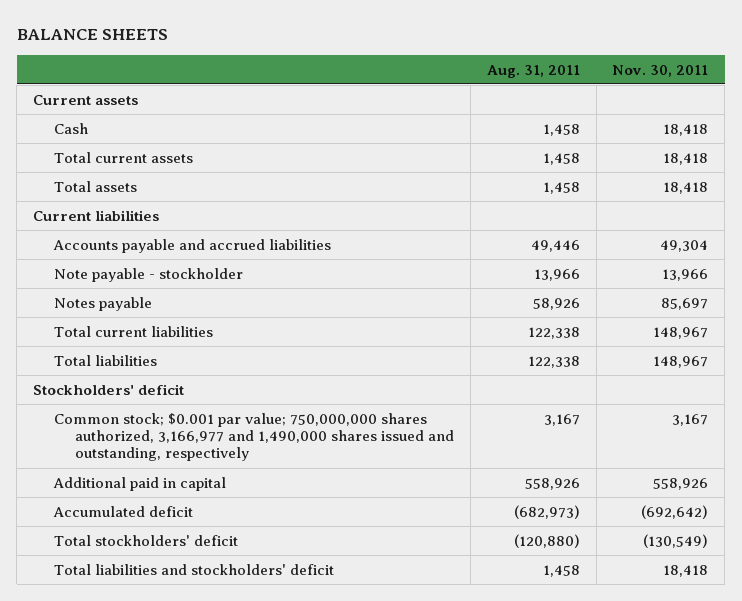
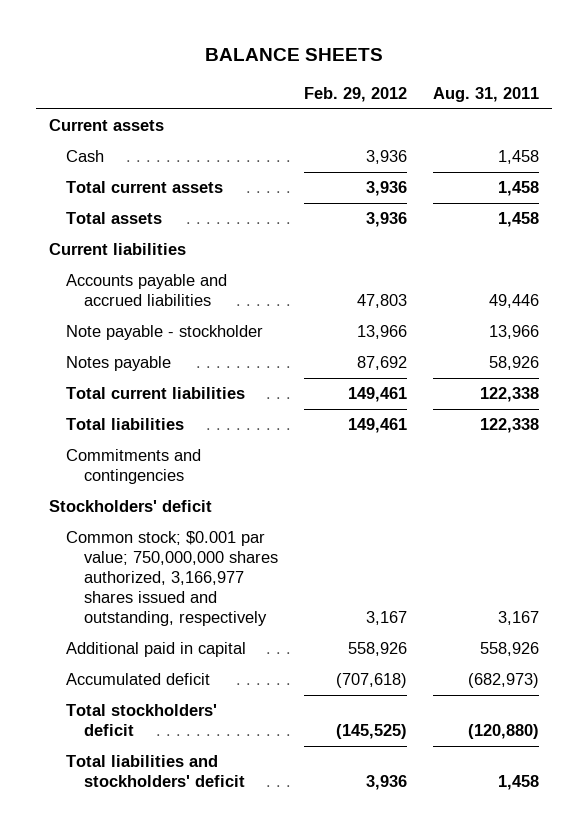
[612,64,709,77] Nov. 30, 2011 -> none
none -> [303,86,407,102] Feb. 29, 2012
none -> [66,449,202,485] Commitments and contingencies
[54,412,455,462] Common stock; $0.001 par value; 750,000,000 shares authorized, 3,166,977 and 1,490,000 shares issued and outstanding, respectively -> [66,531,278,627] Common stock; $0.001 par value; 750,000,000 shares authorized, 3,166,977 shares issued and outstanding, respectively

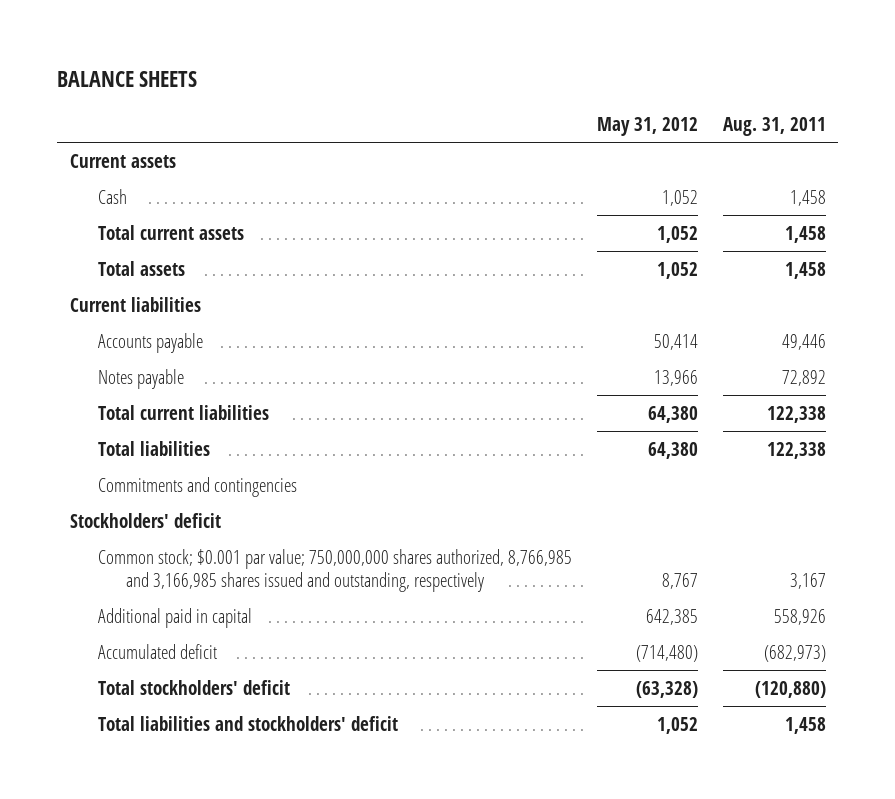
[303,86,407,102] Feb. 29, 2012 -> none
none -> [596,117,698,137] May 31, 2012
[66,325,264,341] Note payable - stockholder -> none
[66,274,228,307] Accounts payable and accrued liabilities -> [97,332,203,353] Accounts payable
[488,356,539,371] 58,926 -> [781,369,826,386] 72,892
[66,531,278,627] Common stock; $0.001 par value; 750,000,000 shares authorized, 3,166,977 shares issued and outstanding, respectively -> [97,548,572,593] Common stock; $0.001 par value; 750,000,000 shares authorized, 8,766,985 and 3,166,985 shares issued and outstanding, respectively

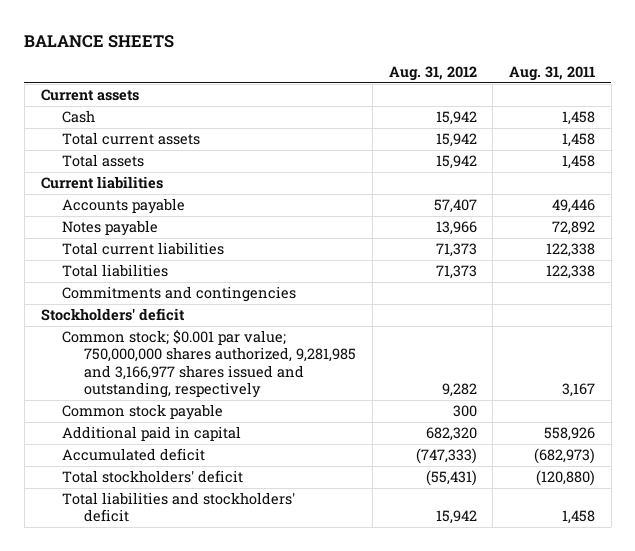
[596,117,698,137] May 31, 2012 -> none
none -> [388,66,477,82] Aug. 31, 2012
[97,548,572,593] Common stock; $0.001 par value; 750,000,000 shares authorized, 8,766,985 and 3,166,985 shares issued and outstanding, respectively -> [62,329,357,399] Common stock; $0.001 par value; 750,000,000 shares authorized, 9,281,985 and 3,166,977 shares issued and outstanding, respectively
none -> [62,403,224,420] Common stock payable

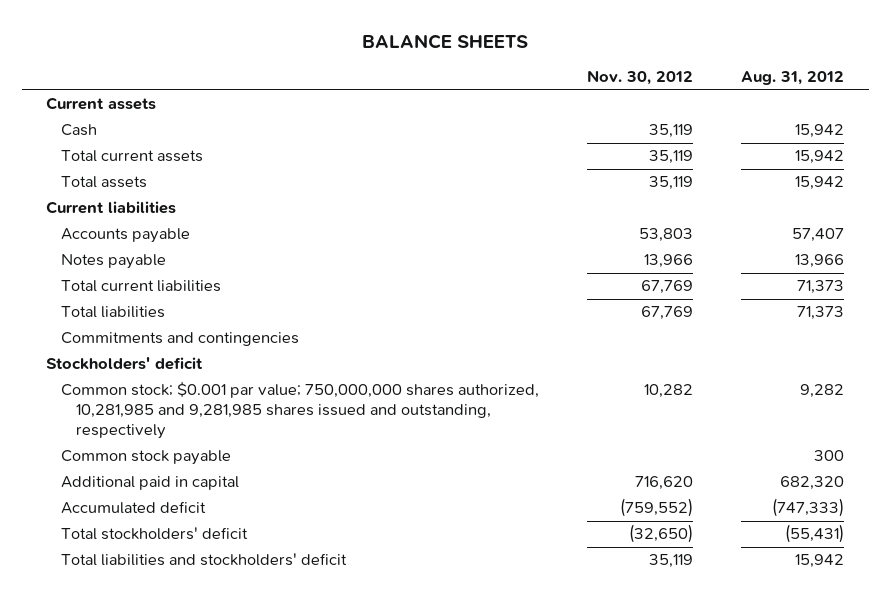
[508,66,595,82] Aug. 31, 2011 -> none
none -> [587,70,694,86] Nov. 30, 2012
[62,329,357,399] Common stock; $0.001 par value; 750,000,000 shares authorized, 9,281,985 and 3,166,977 shares issued and outstanding, respectively -> [60,382,539,440] Common stock; $0.001 par value; 750,000,000 shares authorized, 10,281,985 and 9,281,985 shares issued and outstanding, respectively

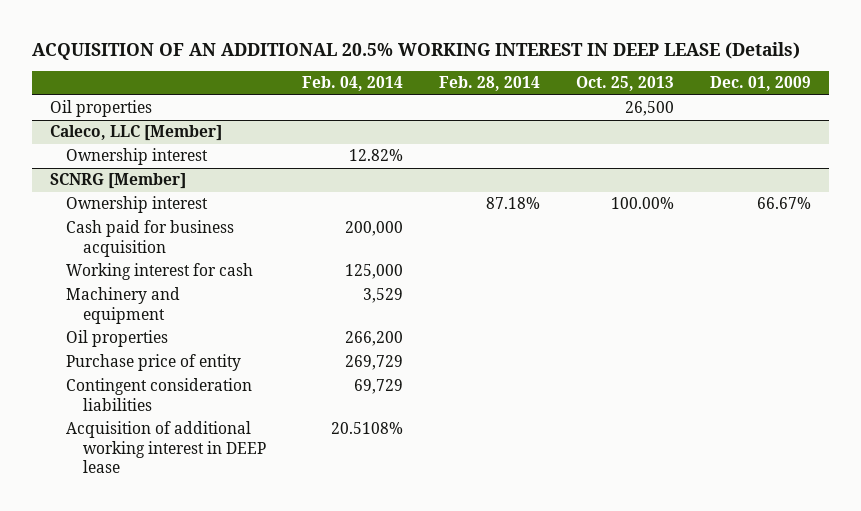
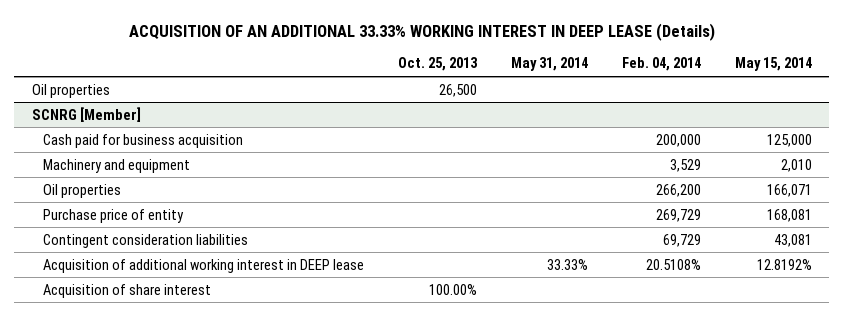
[31,41,800,60] ACQUISITION OF AN ADDITIONAL 20.5% WORKING INTEREST IN DEEP LEASE (Details) -> [128,22,715,41] ACQUISITION OF AN ADDITIONAL 33.33% WORKING INTEREST IN DEEP LEASE (Details)
[439,76,541,92] Feb. 28, 2014 -> none
[710,76,812,92] Dec. 01, 2009 -> none
none -> [511,57,589,72] May 31, 2014
none -> [735,57,813,72] May 15, 2014
[49,125,222,142] Caleco, LLC [Member] -> none
[66,148,209,166] Ownership interest -> none
[66,196,209,214] Ownership interest -> none
[66,263,254,281] Working interest for cash -> none
none -> [42,283,211,298] Acquisition of share interest

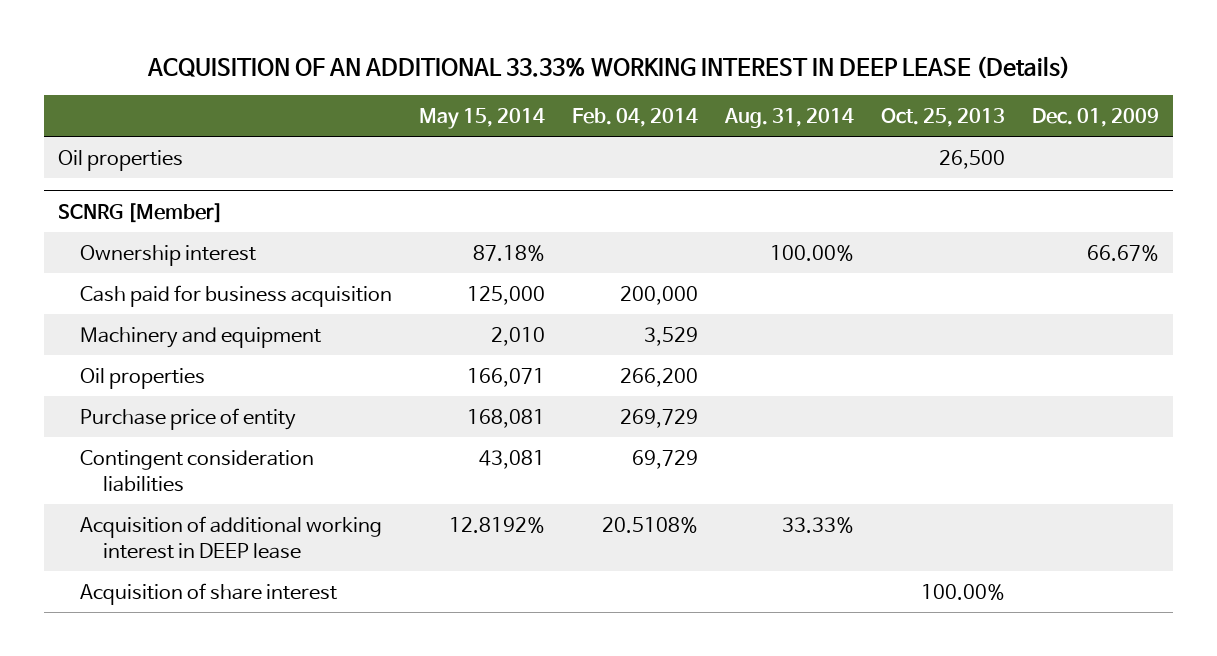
[511,57,589,72] May 31, 2014 -> none
none -> [724,107,855,128] Aug. 31, 2014
none -> [1032,107,1160,127] Dec. 01, 2009
none -> [80,244,257,266] Ownership interest

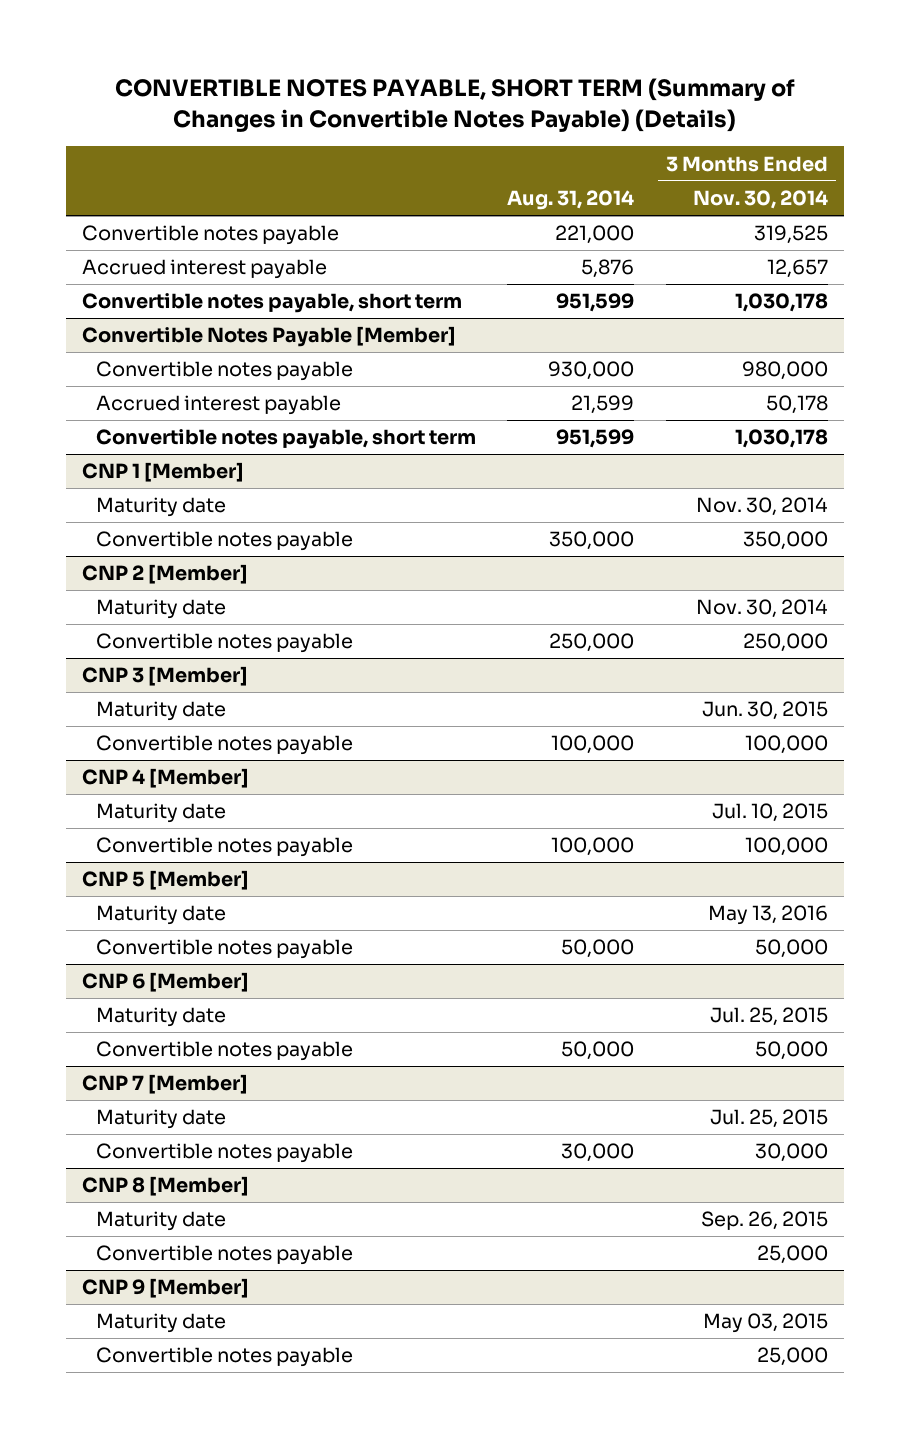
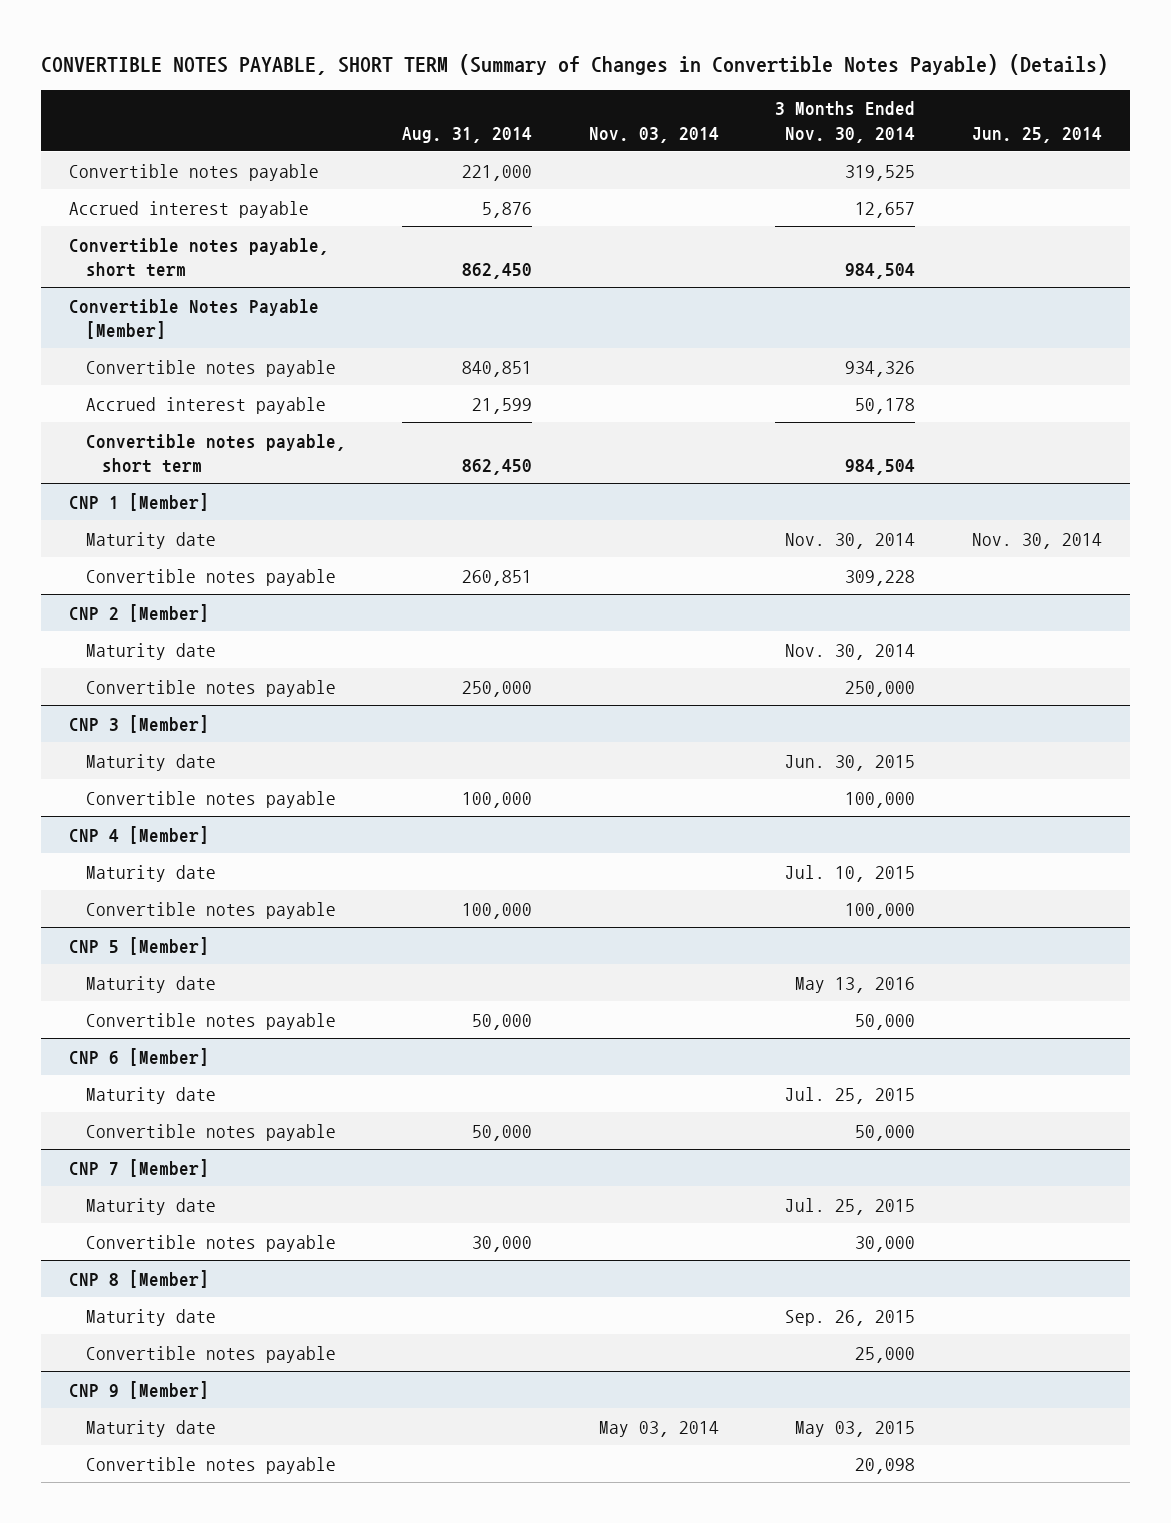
none -> [588,126,719,143] Nov. 03, 2014
none -> [971,126,1102,143] Jun. 25, 2014
[556,293,635,313] 951,599 -> [462,262,533,279] 862,450
[735,293,829,313] 1,030,178 -> [845,262,916,279] 984,504
[548,361,635,381] 930,000 -> [462,360,533,377] 840,851
[742,361,829,381] 980,000 -> [845,360,916,377] 934,326
[556,429,635,449] 951,599 -> [462,458,533,475] 862,450
[735,429,829,449] 1,030,178 -> [845,458,916,475] 984,504
[549,531,635,551] 350,000 -> [462,569,533,586] 260,851
[743,531,829,551] 350,000 -> [845,569,916,586] 309,228
[757,1347,829,1367] 25,000 -> [855,1457,916,1474] 20,098

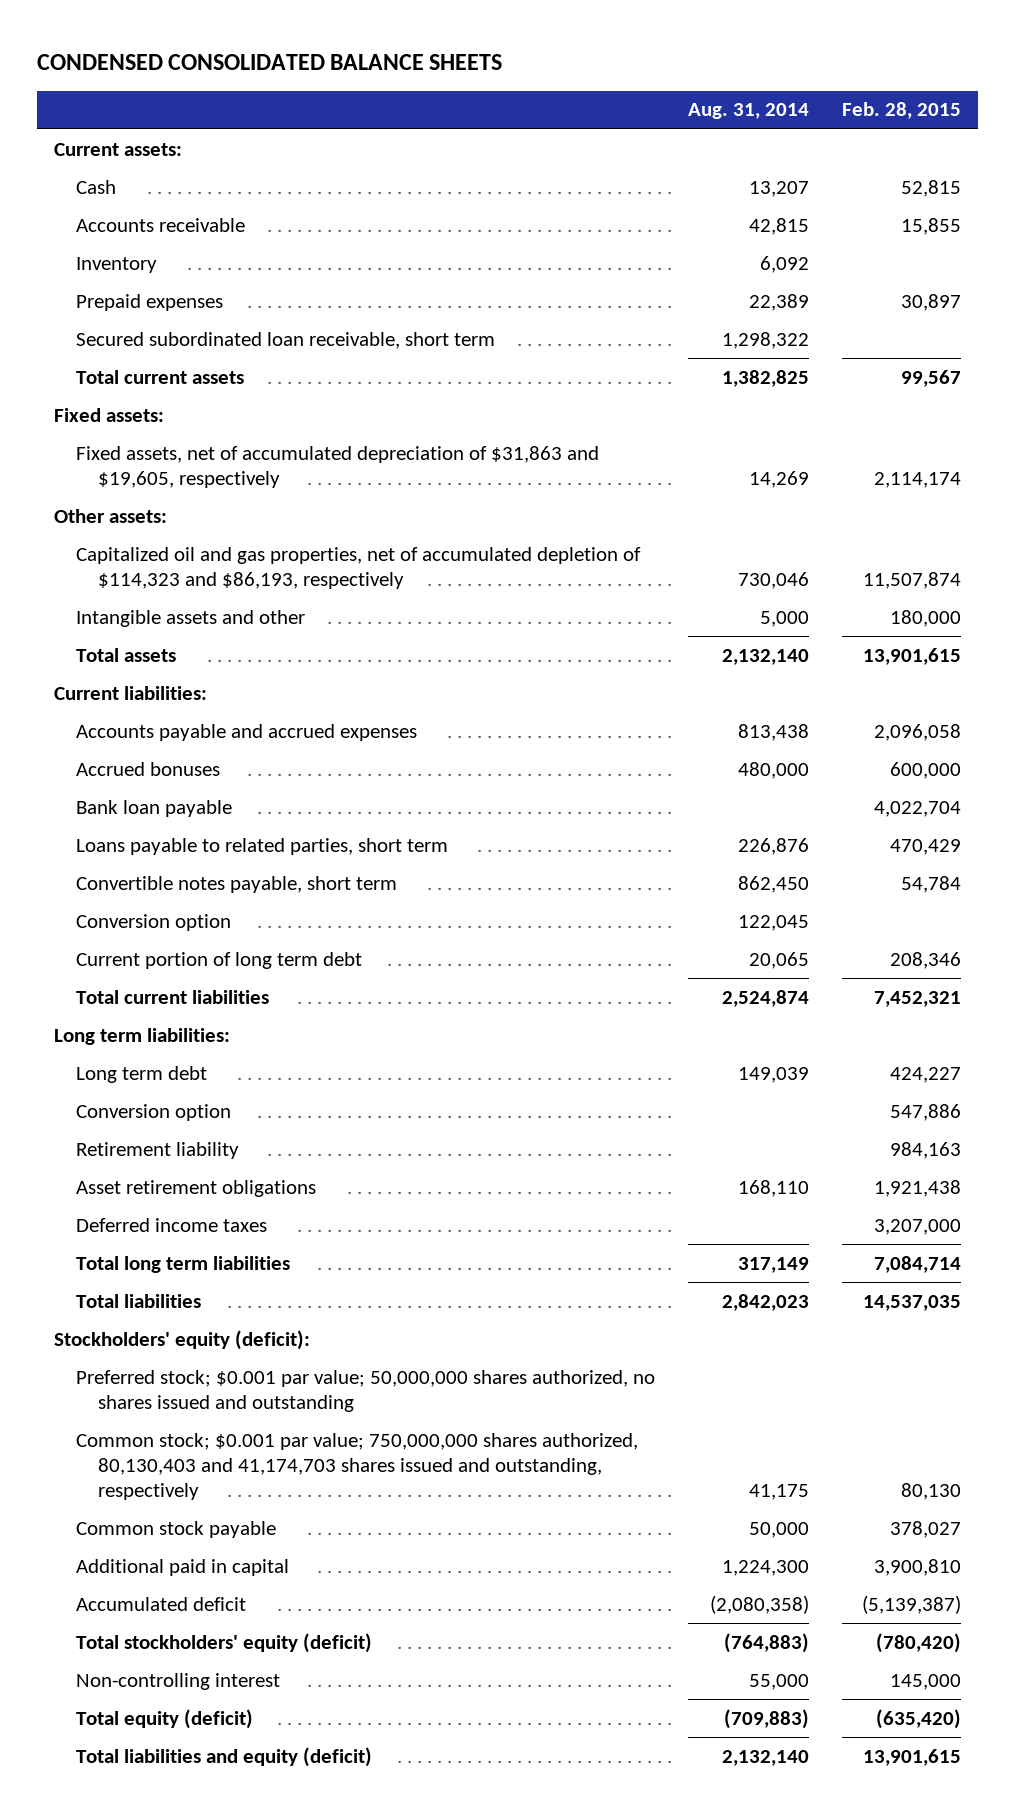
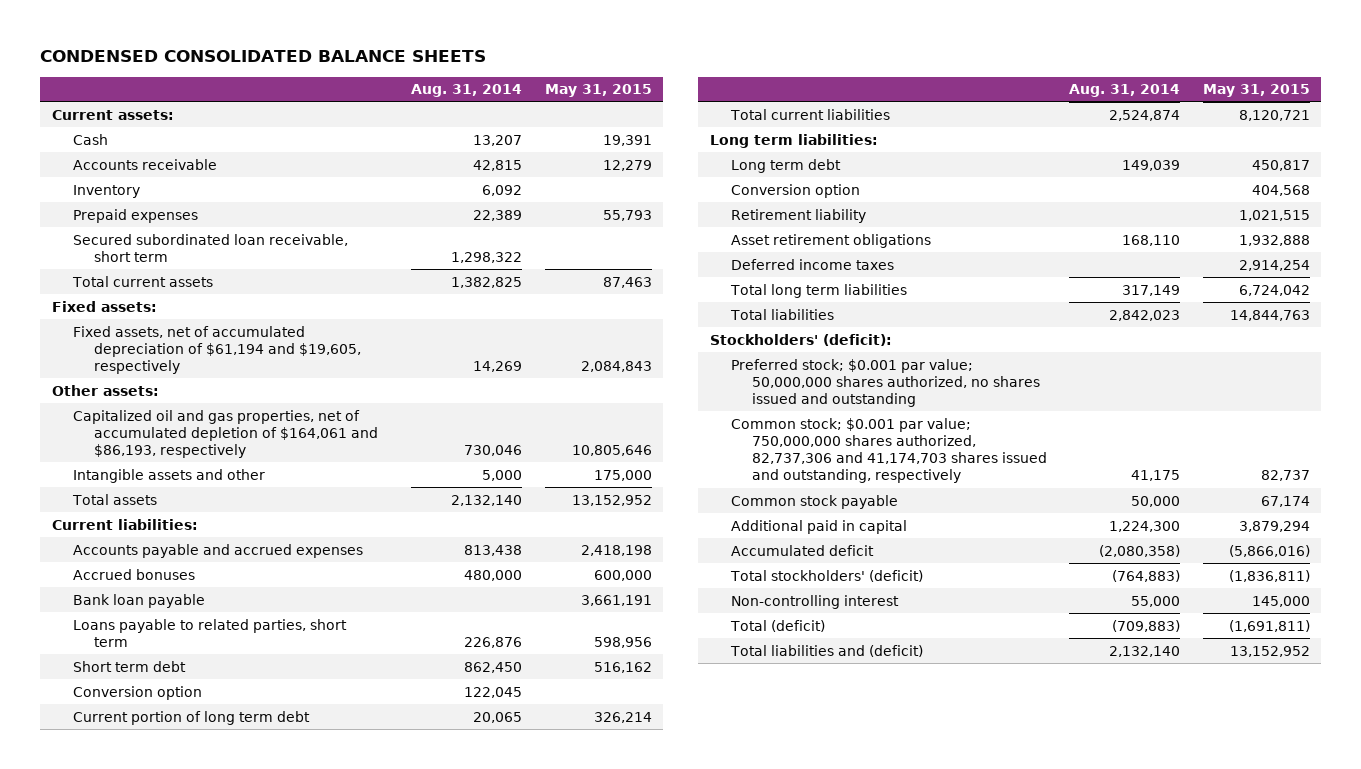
[842,102,962,120] Feb. 28, 2015 -> none
none -> [544,84,652,98] May 31, 2015
[76,445,600,488] Fixed assets, net of accumulated depreciation of $31,863 and $19,605, respectively -> [72,325,361,375] Fixed assets, net of accumulated depreciation of $61,194 and $19,605, respectively
[76,546,642,589] Capitalized oil and gas properties, net of accumulated depletion of $114,323 and $86,193, respectively -> [72,409,378,459] Capitalized oil and gas properties, net of accumulated depletion of $164,061 and $86,193, respectively
[76,875,398,893] Convertible notes payable, short term -> [72,660,186,672] Short term debt
[54,1329,311,1350] Stockholders' equity (deficit): -> [709,333,892,346] Stockholders' (deficit):
[76,1432,639,1501] Common stock; $0.001 par value; 750,000,000 shares authorized, 80,130,403 and 41,174,703 shares issued and outstanding, respectively -> [730,417,1047,484] Common stock; $0.001 par value; 750,000,000 shares authorized, 82,737,306 and 41,174,703 shares issued and outstanding, respectively
[76,1632,373,1653] Total stockholders' equity (deficit) -> [729,569,923,582] Total stockholders' (deficit)
[76,1708,254,1729] Total equity (deficit) -> [729,619,825,632] Total (deficit)
[76,1746,373,1767] Total liabilities and equity (deficit) -> [729,644,923,657] Total liabilities and (deficit)

